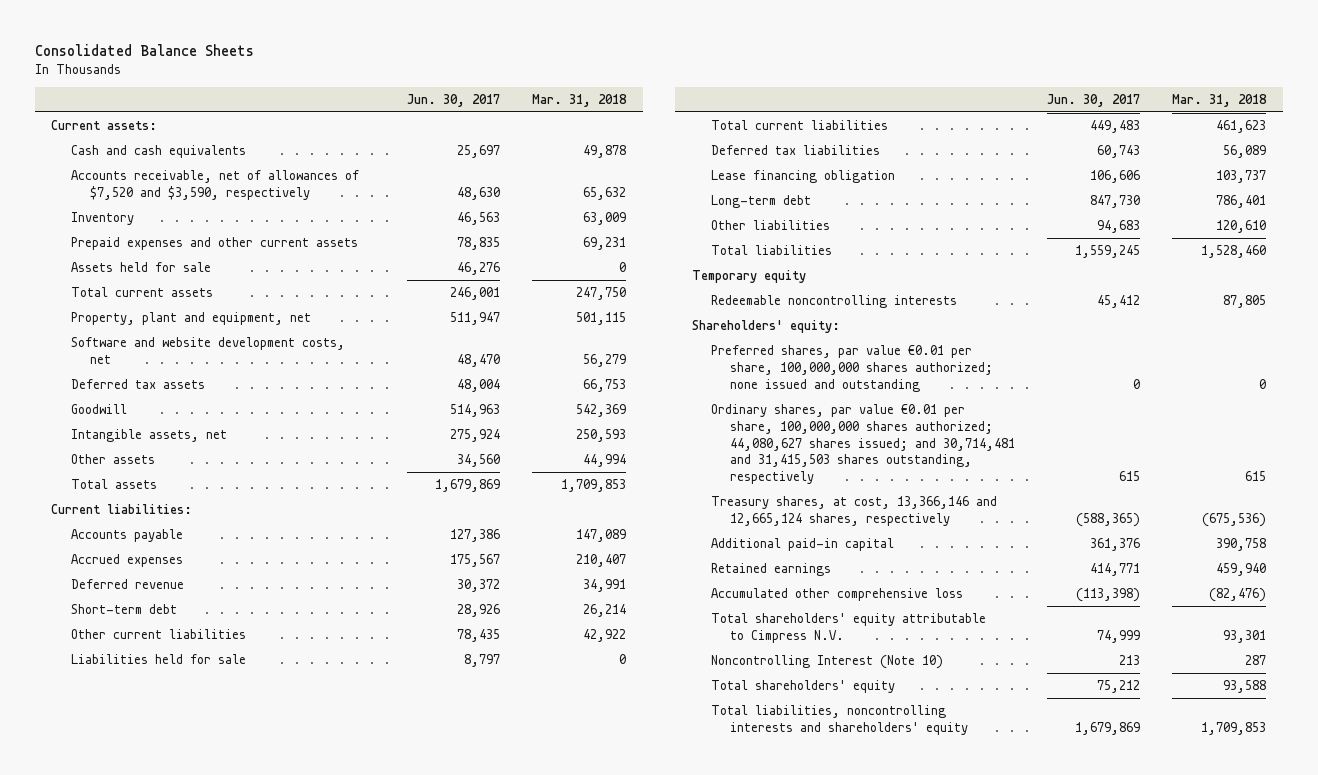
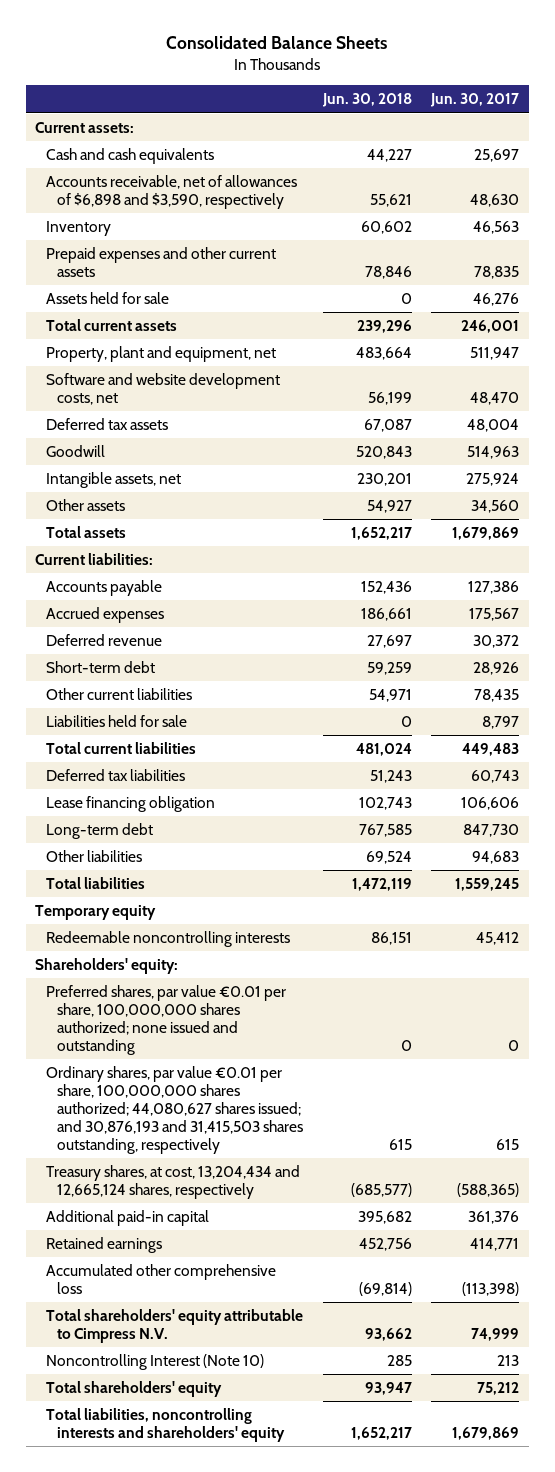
[532,93,628,107] Mar. 31, 2018 -> none
none -> [321,93,412,108] Jun. 30, 2018
[70,170,359,200] Accounts receivable, net of allowances of $7,520 and $3,590, respectively -> [46,175,298,209] Accounts receivable, net of allowances of $6,898 and $3,590, respectively
[710,404,1015,485] Ordinary shares, par value €0.01 per share, 100,000,000 shares authorized; 44,080,627 shares issued; and 30,714,481 and 31,415,503 shares outstanding, respectively -> [46,1066,303,1154] Ordinary shares, par value €0.01 per share, 100,000,000 shares authorized; 44,080,627 shares issued; and 30,876,193 and 31,415,503 shares outstanding, respectively
[710,496,997,526] Treasury shares, at cost, 13,366,146 and 12,665,124 shares, respectively -> [46,1165,301,1199] Treasury shares, at cost, 13,204,434 and 12,665,124 shares, respectively

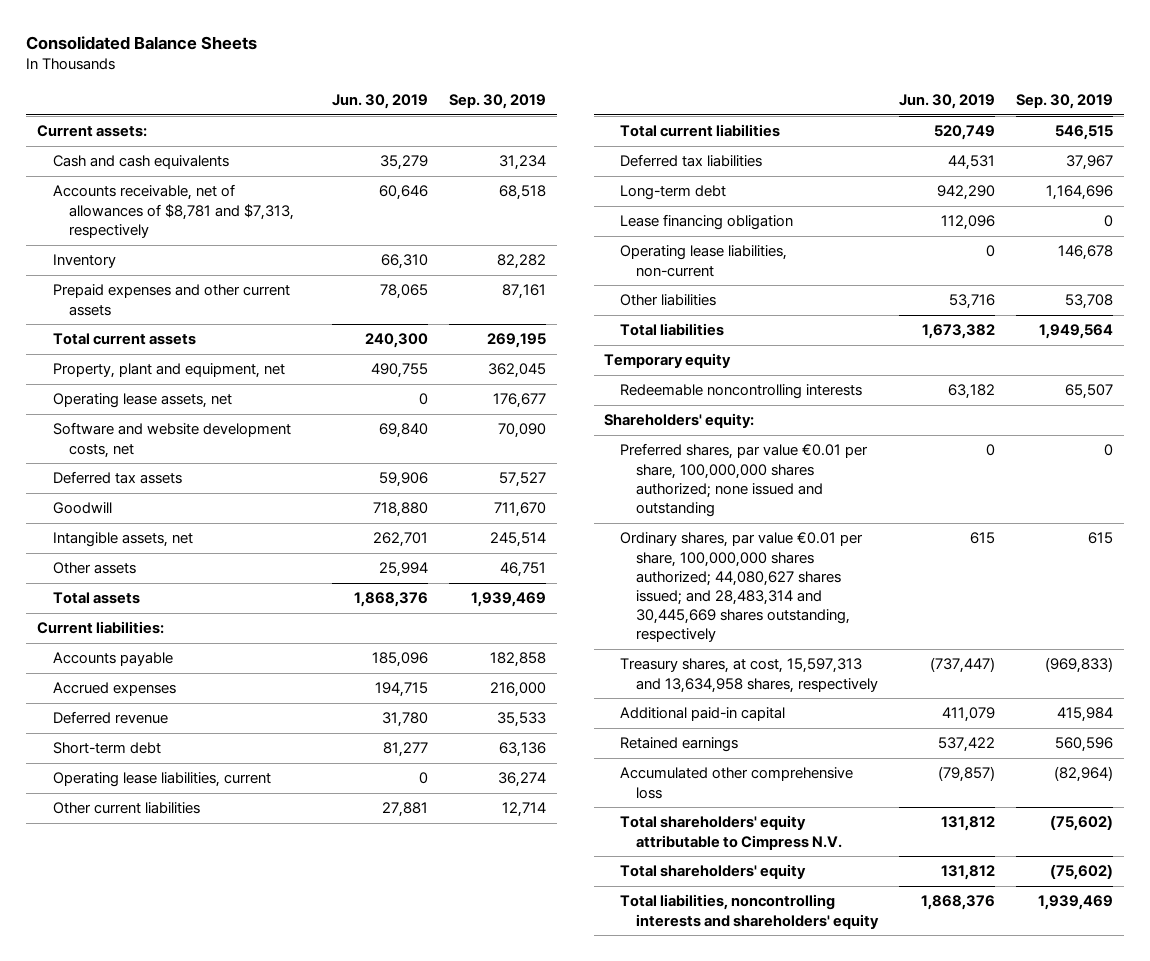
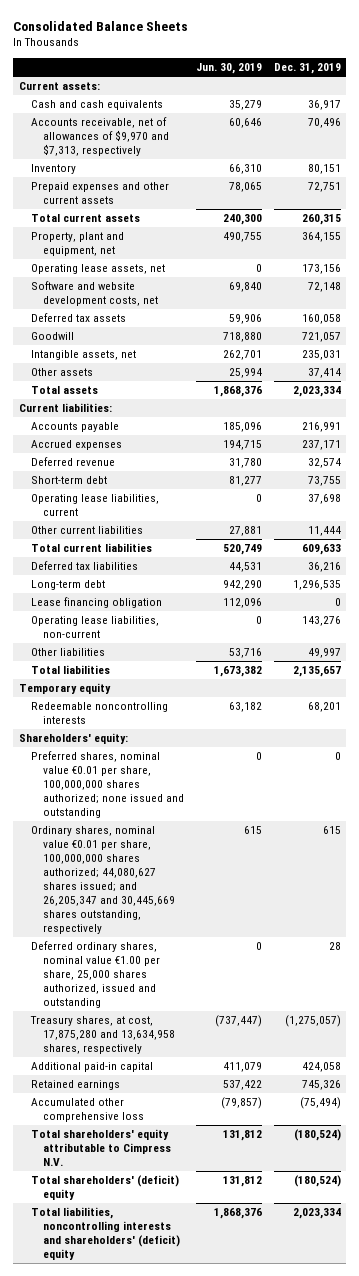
[449,93,547,109] Sep. 30, 2019 -> none
none -> [273,63,341,75] Dec. 31, 2019
[52,184,294,238] Accounts receivable, net of allowances of $8,781 and $7,313, respectively -> [30,117,169,157] Accounts receivable, net of allowances of $9,970 and $7,313, respectively
[620,443,869,517] Preferred shares, par value €0.01 per share, 100,000,000 shares authorized; none issued and outstanding -> [30,751,184,819] Preferred shares, nominal value €0.01 per share, 100,000,000 shares authorized; none issued and outstanding
[620,532,864,643] Ordinary shares, par value €0.01 per share, 100,000,000 shares authorized; 44,080,627 shares issued; and 28,483,314 and 30,445,669 shares outstanding, respectively -> [30,826,175,935] Ordinary shares, nominal value €0.01 per share, 100,000,000 shares authorized; 44,080,627 shares issued; and 26,205,347 and 30,445,669 shares outstanding, respectively
none -> [30,941,160,1009] Deferred ordinary shares, nominal value €1.00 per share, 25,000 shares authorized, issued and outstanding
[620,658,878,693] Treasury shares, at cost, 15,597,313 and 13,634,958 shares, respectively -> [29,1016,175,1055] Treasury shares, at cost, 17,875,280 and 13,634,958 shares, respectively
[620,864,807,880] Total shareholders' equity -> [30,1175,179,1201] Total shareholders' (deficit) equity
[620,894,879,929] Total liabilities, noncontrolling interests and shareholders' equity -> [30,1207,180,1261] Total liabilities, noncontrolling interests and shareholders' (deficit) equity

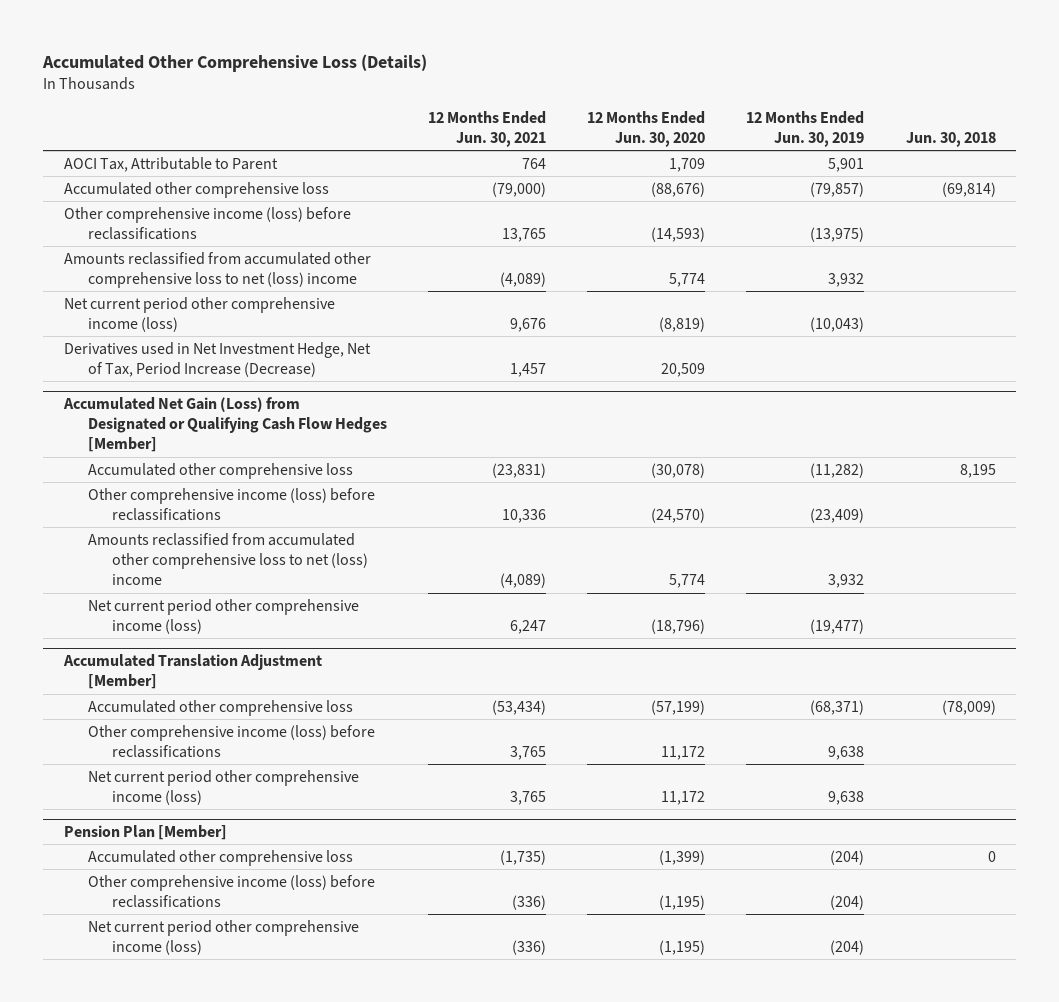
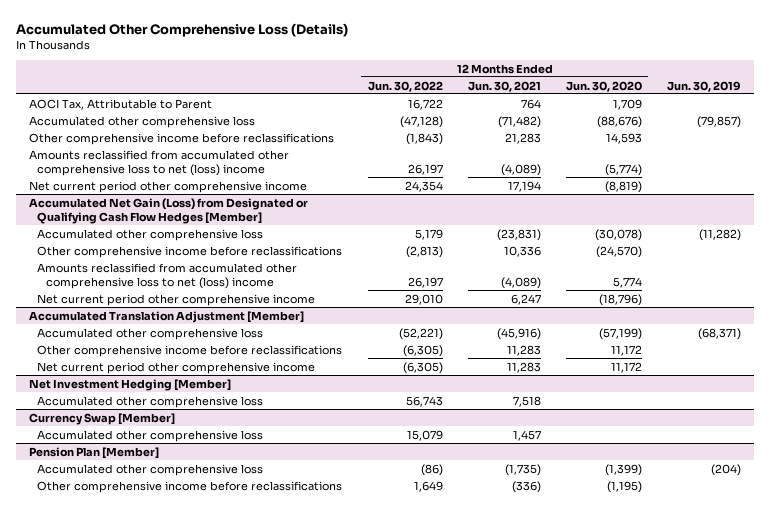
[746,110,865,147] 12 Months Ended Jun. 30, 2019 -> none
[905,131,996,147] Jun. 30, 2018 -> none
none -> [367,80,443,92] Jun. 30, 2022
none -> [667,80,742,92] Jun. 30, 2019
[63,341,371,378] Derivatives used in Net Investment Hedge, Net of Tax, Period Increase (Decrease) -> none
[492,181,547,197] (79,000) -> [497,115,541,128] (71,482)
[63,206,351,241] Other comprehensive income (loss) before reclassifications -> [28,132,334,145] Other comprehensive income before reclassifications
[502,228,547,243] 13,765 -> [504,132,541,144] 21,283
[651,227,706,243] (14,593) -> [606,132,643,144] 14,593
[669,273,706,288] 5,774 -> [605,163,643,176] (5,774)
[63,296,335,333] Net current period other comprehensive income (loss) -> [28,180,307,193] Net current period other comprehensive income
[510,318,547,333] 9,676 -> [507,180,541,192] 17,194
[87,487,375,522] Other comprehensive income (loss) before reclassifications -> [37,245,343,258] Other comprehensive income before reclassifications
[87,598,359,635] Net current period other comprehensive income (loss) -> [37,293,316,306] Net current period other comprehensive income
[492,699,547,715] (53,434) -> [496,327,541,340] (45,916)
[87,724,375,759] Other comprehensive income (loss) before reclassifications -> [37,344,343,357] Other comprehensive income before reclassifications
[510,746,547,761] 3,765 -> [506,344,541,356] 11,283
[87,769,359,806] Net current period other comprehensive income (loss) -> [37,361,316,374] Net current period other comprehensive income
[510,791,547,806] 3,765 -> [506,361,541,373] 11,283
none -> [28,378,231,391] Net Investment Hedging [Member]
none -> [37,395,264,408] Accumulated other comprehensive loss
none -> [28,412,175,425] Currency Swap [Member]
none -> [37,429,264,442] Accumulated other comprehensive loss
[87,919,359,956] Net current period other comprehensive income (loss) -> none
[87,874,375,909] Other comprehensive income (loss) before reclassifications -> [37,480,343,493] Other comprehensive income before reclassifications

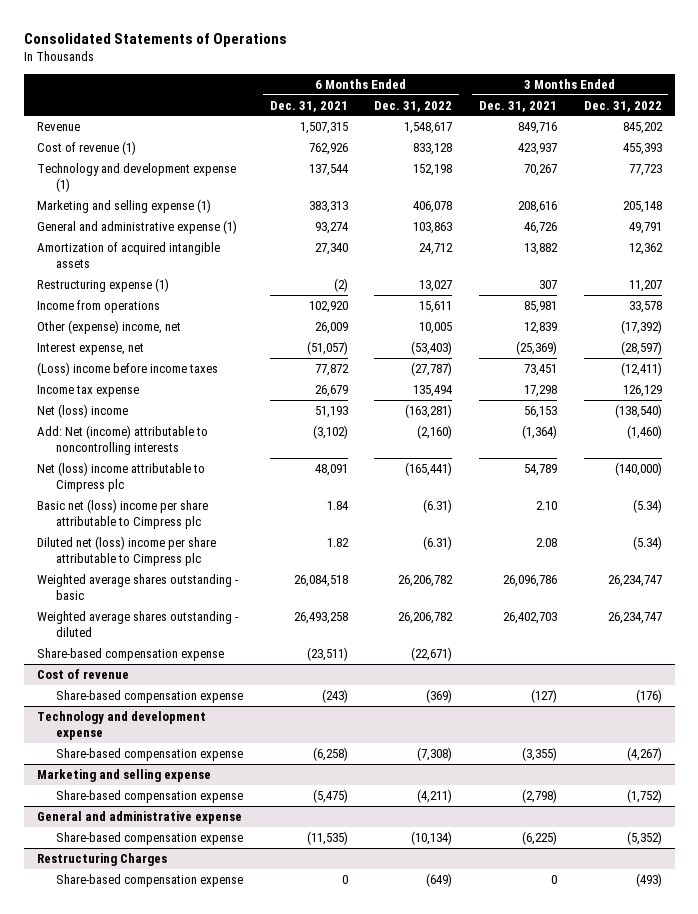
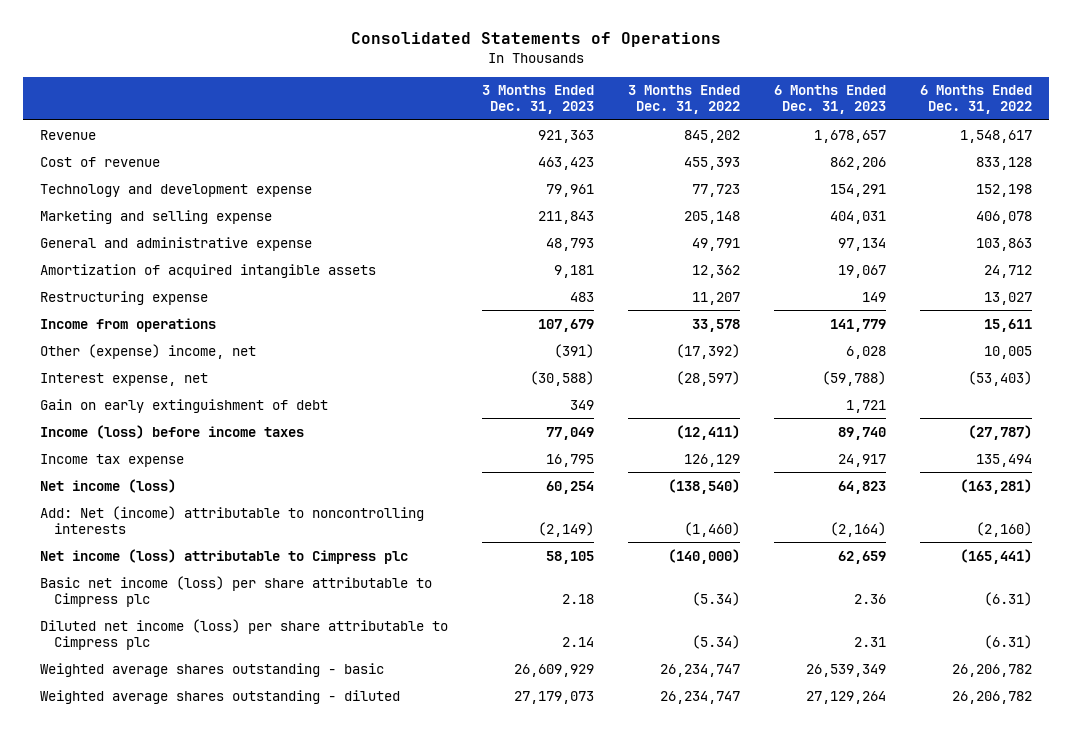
[269,100,348,112] Dec. 31, 2021 -> none
[479,100,558,112] Dec. 31, 2021 -> none
none -> [481,85,594,115] 3 Months Ended Dec. 31, 2023
none -> [773,85,886,115] 6 Months Ended Dec. 31, 2023
[36,140,136,155] Cost of revenue (1) -> [39,156,160,167] Cost of revenue
[36,162,236,193] Technology and development expense (1) -> [39,183,312,197] Technology and development expense
[36,198,211,213] Marketing and selling expense (1) -> [39,209,272,224] Marketing and selling expense
[36,219,237,234] General and administrative expense (1) -> [39,236,312,251] General and administrative expense
[36,277,169,292] Restructuring expense (1) -> [39,290,208,305] Restructuring expense
none -> [39,398,328,413] Gain on early extinguishment of debt
[36,361,218,376] (Loss) income before income taxes -> [39,424,304,439] Income (loss) before income taxes
[36,403,128,418] Net (loss) income -> [39,478,176,493] Net income (loss)
[36,461,205,493] Net (loss) income attributable to Cimpress plc -> [39,548,408,564] Net income (loss) attributable to Cimpress plc
[36,498,208,530] Basic net (loss) income per share attributable to Cimpress plc -> [39,575,432,607] Basic net income (loss) per share attributable to Cimpress plc
[36,535,216,567] Diluted net (loss) income per share attributable to Cimpress plc -> [39,618,448,650] Diluted net income (loss) per share attributable to Cimpress plc
[36,647,224,661] Share-based compensation expense -> none
[36,668,129,679] Cost of revenue -> none
[56,689,244,703] Share-based compensation expense -> none
[36,710,206,741] Technology and development expense -> none
[56,747,244,761] Share-based compensation expense -> none
[36,768,211,782] Marketing and selling expense -> none
[56,789,244,803] Share-based compensation expense -> none
[36,810,242,824] General and administrative expense -> none
[56,831,244,845] Share-based compensation expense -> none
[36,852,167,866] Restructuring Charges -> none
[56,873,244,887] Share-based compensation expense -> none

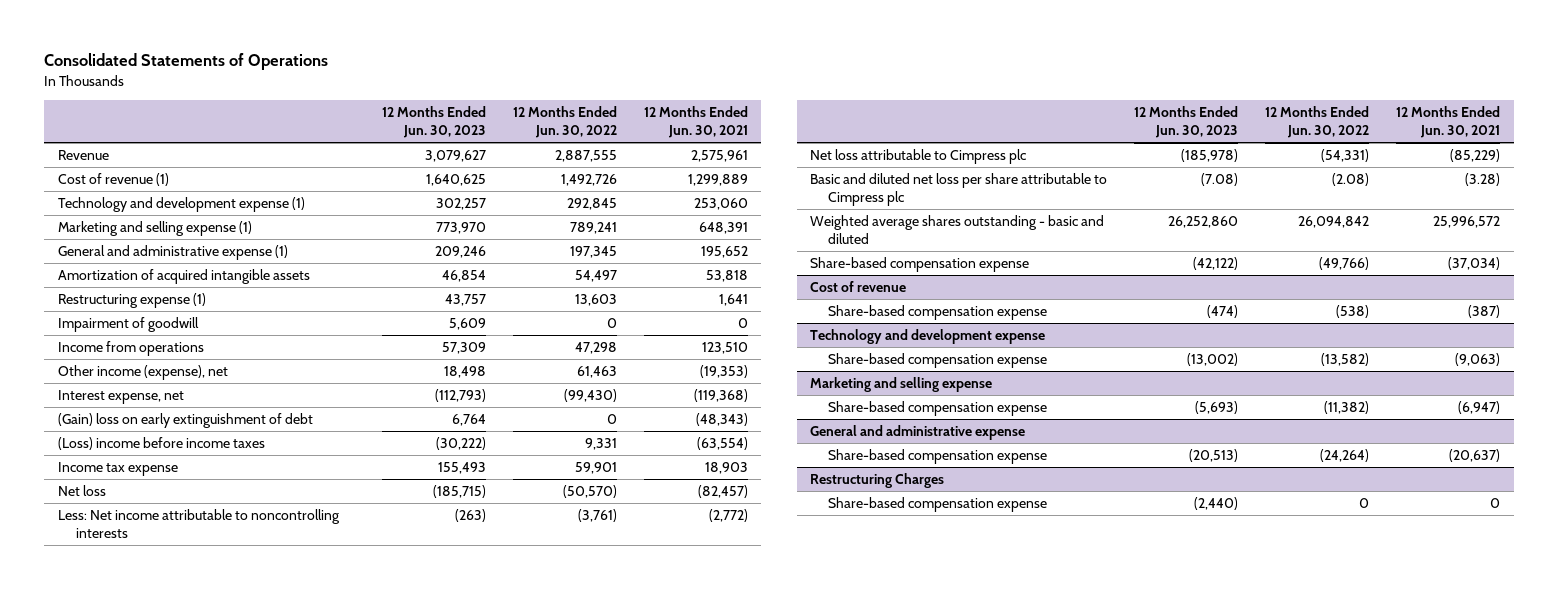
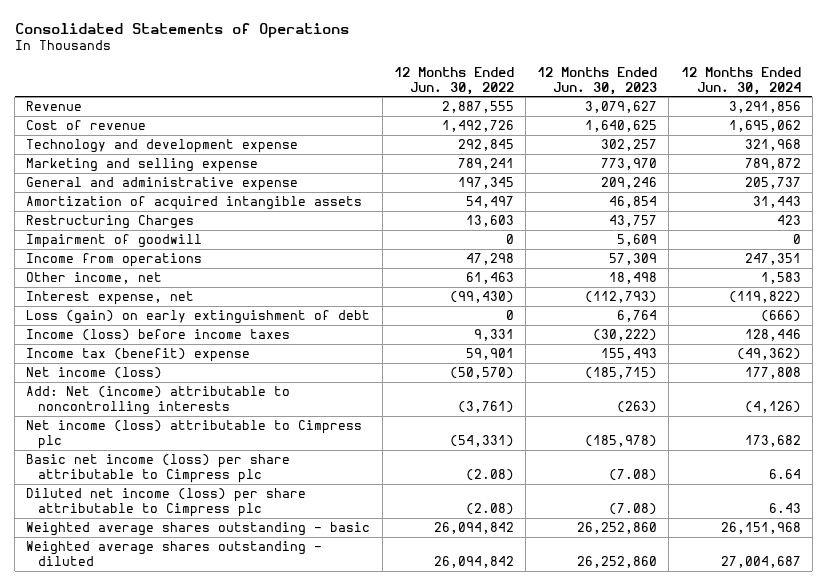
[643,105,748,138] 12 Months Ended Jun. 30, 2021 -> none
none -> [680,66,801,95] 12 Months Ended Jun. 30, 2024
[57,173,169,187] Cost of revenue (1) -> [26,120,147,131] Cost of revenue
[57,197,305,213] Technology and development expense (1) -> [26,139,299,154] Technology and development expense
[57,221,252,237] Marketing and selling expense (1) -> [26,158,259,173] Marketing and selling expense
[57,245,288,261] General and administrative expense (1) -> [26,177,299,192] General and administrative expense
[57,293,206,309] Restructuring expense (1) -> [26,215,195,230] Restructuring Charges
[57,365,228,381] Other income (expense), net -> [26,272,163,285] Other income, net
[810,257,1030,273] Share-based compensation expense -> none
[810,281,907,293] Cost of revenue -> none
[827,305,1047,321] Share-based compensation expense -> none
[810,329,1046,345] Technology and development expense -> none
[827,353,1047,369] Share-based compensation expense -> none
[810,377,993,393] Marketing and selling expense -> none
[827,401,1047,417] Share-based compensation expense -> none
[810,425,1026,441] General and administrative expense -> none
[827,449,1047,465] Share-based compensation expense -> none
[810,473,945,489] Restructuring Charges -> none
[827,497,1047,513] Share-based compensation expense -> none
[57,413,313,429] (Gain) loss on early extinguishment of debt -> [26,310,371,325] Loss (gain) on early extinguishment of debt
[57,437,265,451] (Loss) income before income taxes -> [26,329,291,342] Income (loss) before income taxes
[57,462,178,477] Income tax expense -> [26,348,251,363] Income tax (benefit) expense
[57,485,106,497] Net loss -> [26,367,163,380] Net income (loss)
[57,509,340,539] Less: Net income attributable to noncontrolling interests -> [26,386,291,416] Add: Net (income) attributable to noncontrolling interests
[810,149,1027,165] Net loss attributable to Cimpress plc -> [26,420,363,450] Net income (loss) attributable to Cimpress plc
[810,173,1108,207] Basic and diluted net loss per share attributable to Cimpress plc -> [26,454,291,484] Basic net income (loss) per share attributable to Cimpress plc
none -> [26,488,307,518] Diluted net income (loss) per share attributable to Cimpress plc
[810,215,1105,245] Weighted average shares outstanding - basic and diluted -> [26,522,371,537] Weighted average shares outstanding - basic
none -> [26,541,323,567] Weighted average shares outstanding - diluted

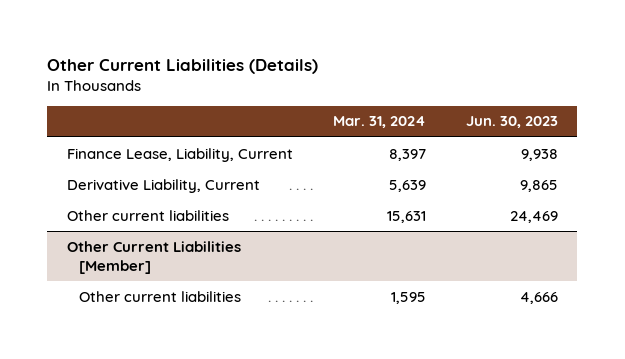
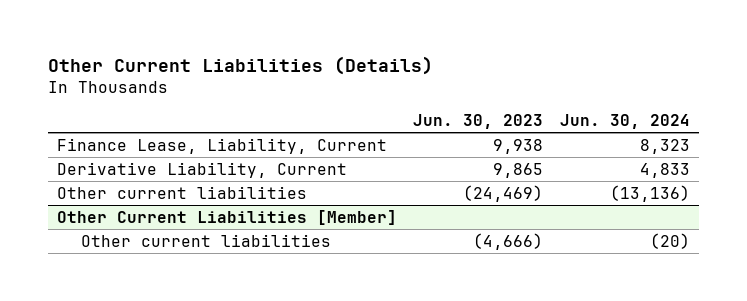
[332,116,426,129] Mar. 31, 2024 -> none
none -> [560,113,691,129] Jun. 30, 2024
[509,210,558,223] 24,469 -> [463,184,544,202] (24,469)
[519,291,558,304] 4,666 -> [473,232,544,250] (4,666)

